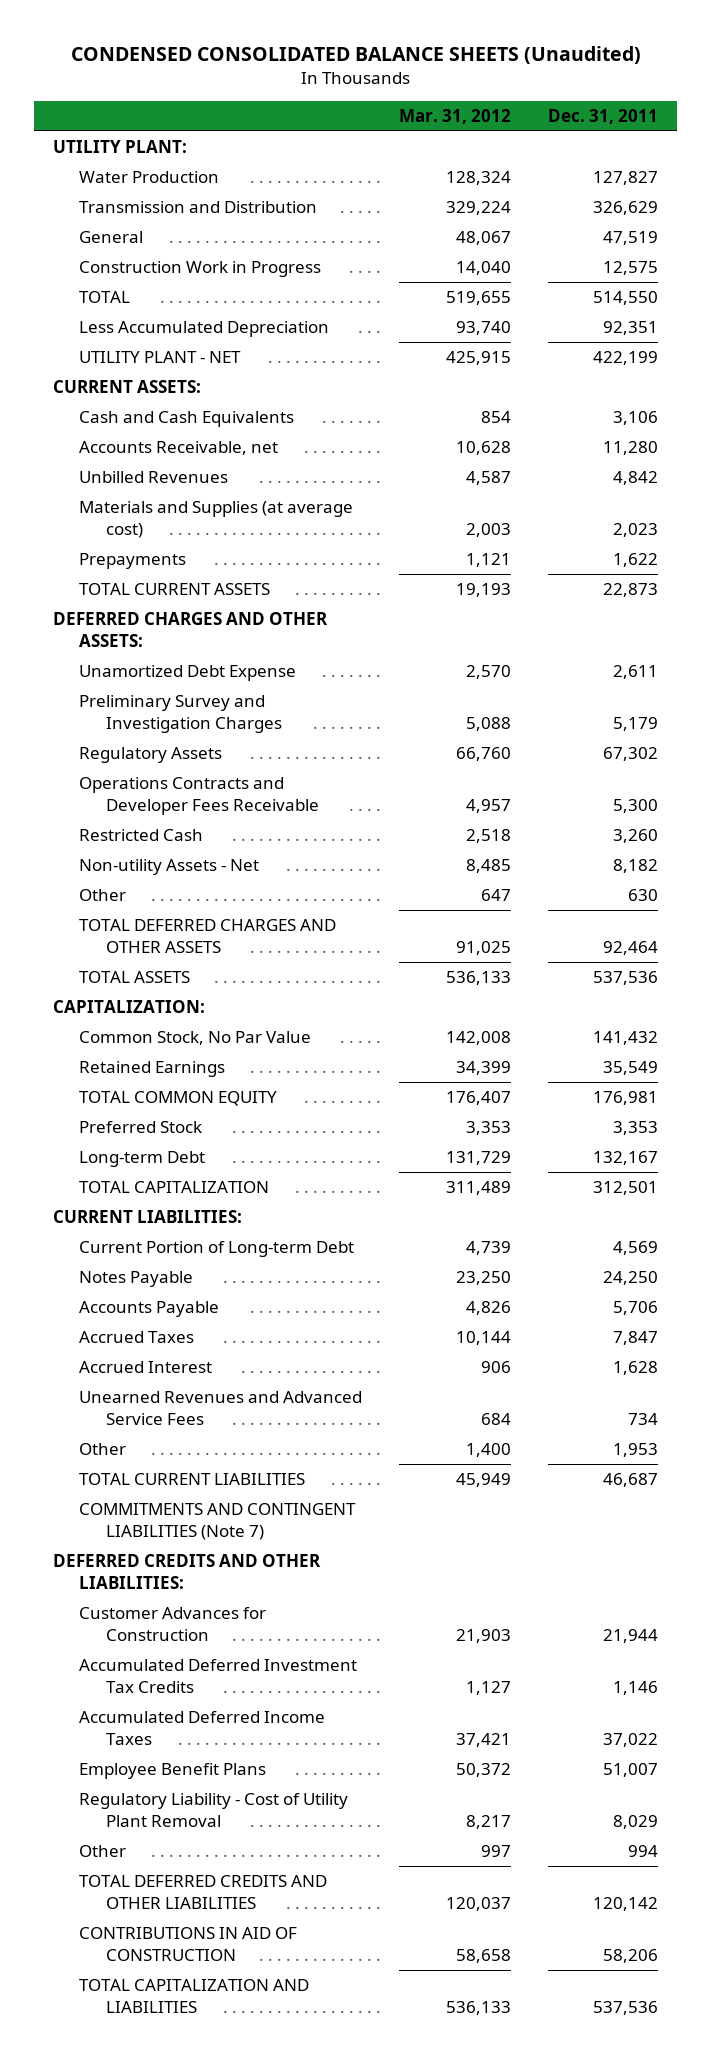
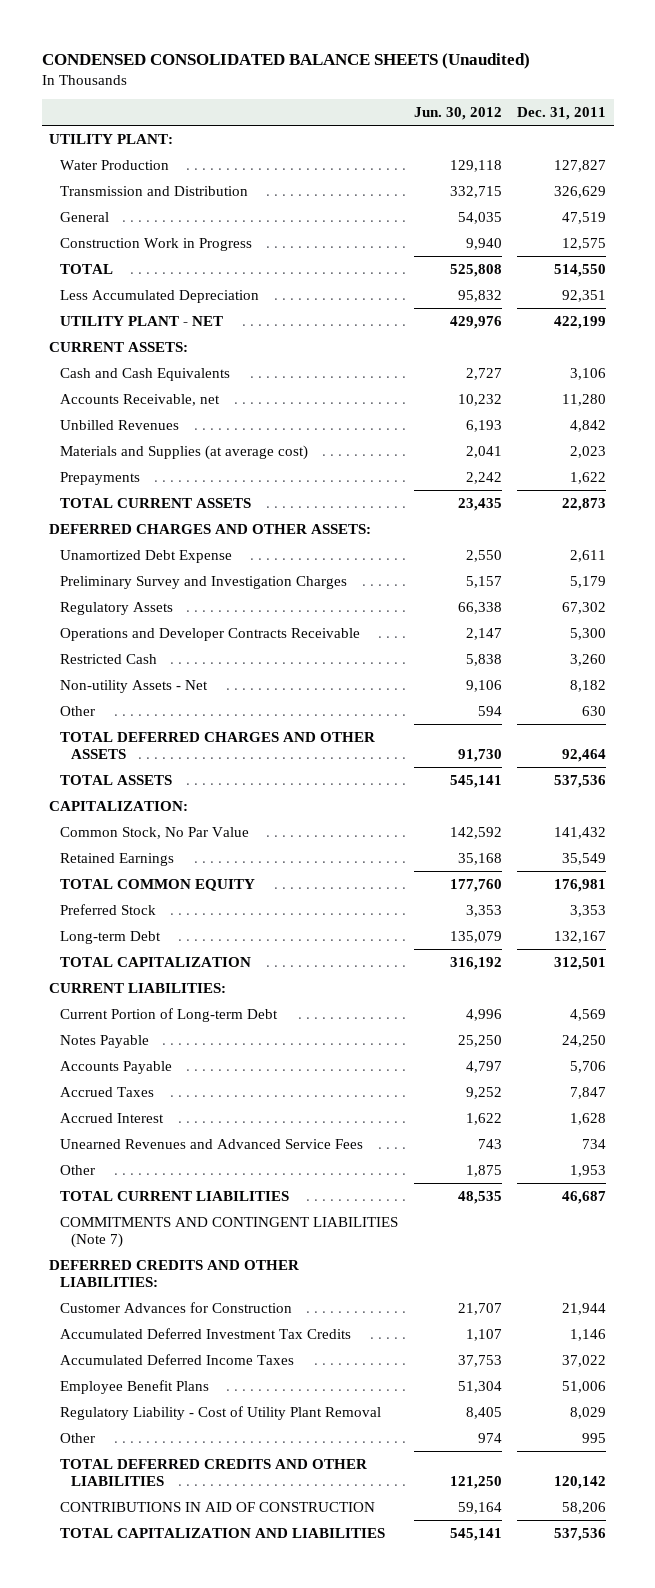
[399,108,512,124] Mar. 31, 2012 -> none
none -> [413,107,502,121] Jun. 30, 2012
[79,777,319,816] Operations Contracts and Developer Fees Receivable -> [60,627,361,641] Operations and Developer Contracts Receivable
[603,1763,659,1778] 51,007 -> [562,1380,607,1393] 51,006
[628,1845,659,1858] 994 -> [582,1432,607,1443] 995

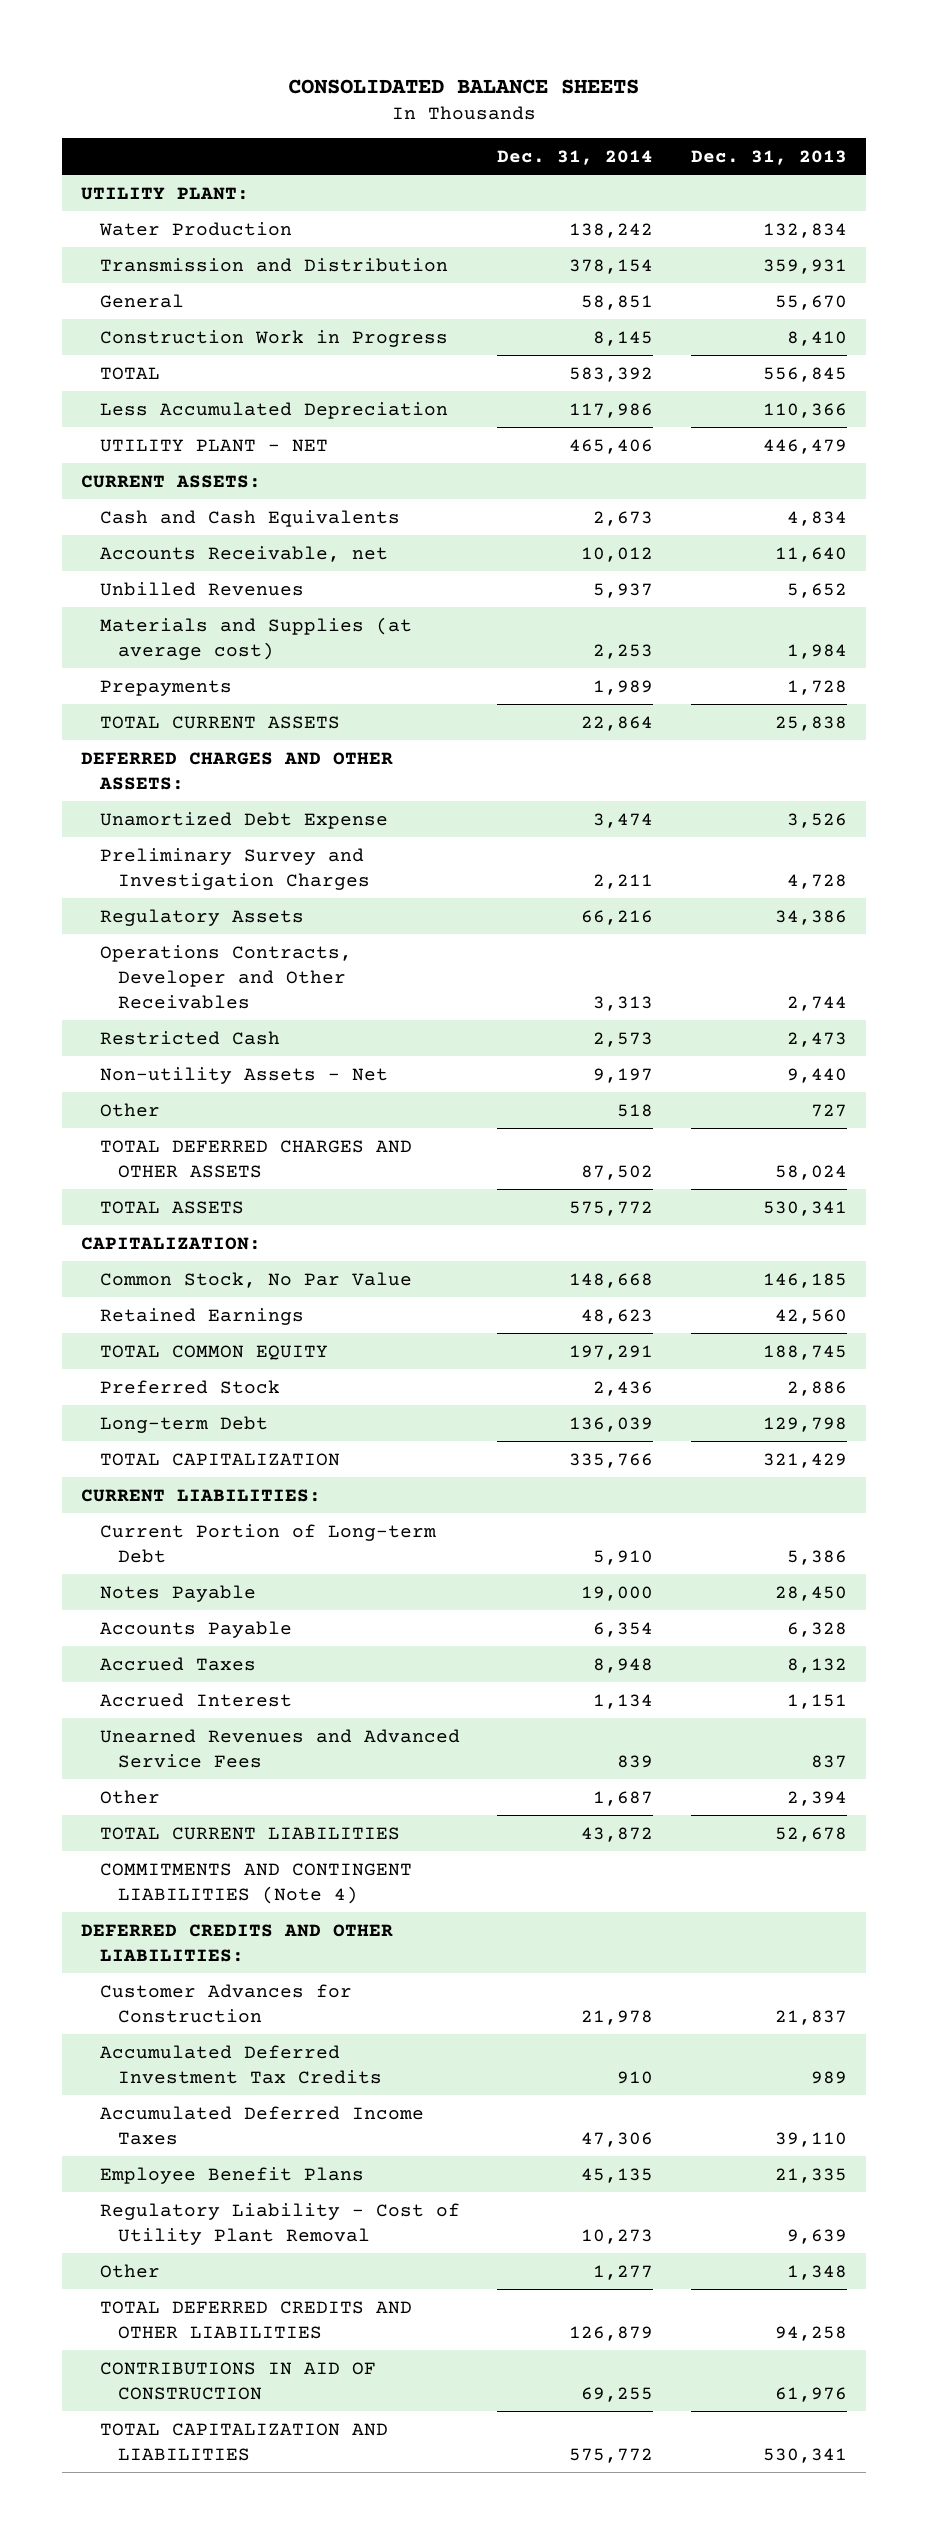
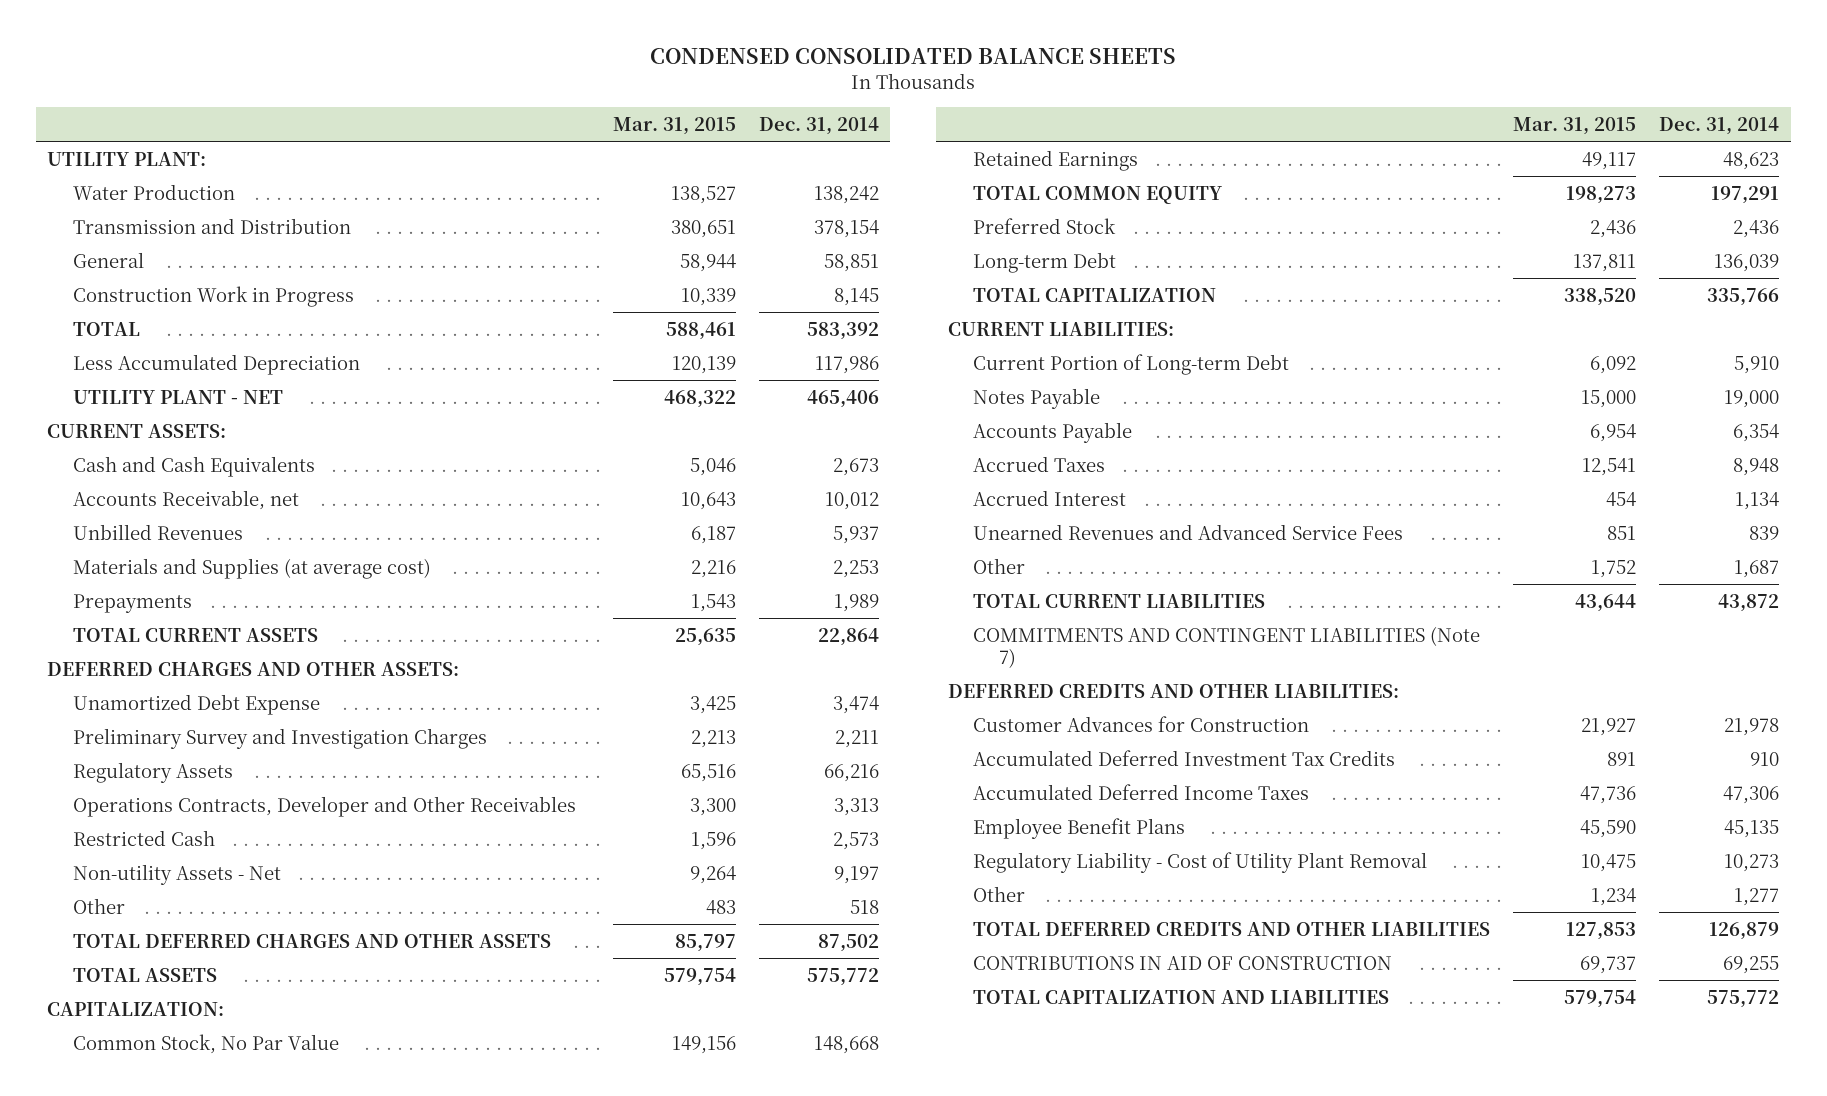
[288,78,640,94] CONSOLIDATED BALANCE SHEETS -> [650,48,1177,65] CONDENSED CONSOLIDATED BALANCE SHEETS
[690,149,847,165] Dec. 31, 2013 -> none
none -> [612,116,736,135] Mar. 31, 2015
[99,1862,412,1904] COMMITMENTS AND CONTINGENT LIABILITIES (Note 4) -> [973,625,1481,668] COMMITMENTS AND CONTINGENT LIABILITIES (Note 7)

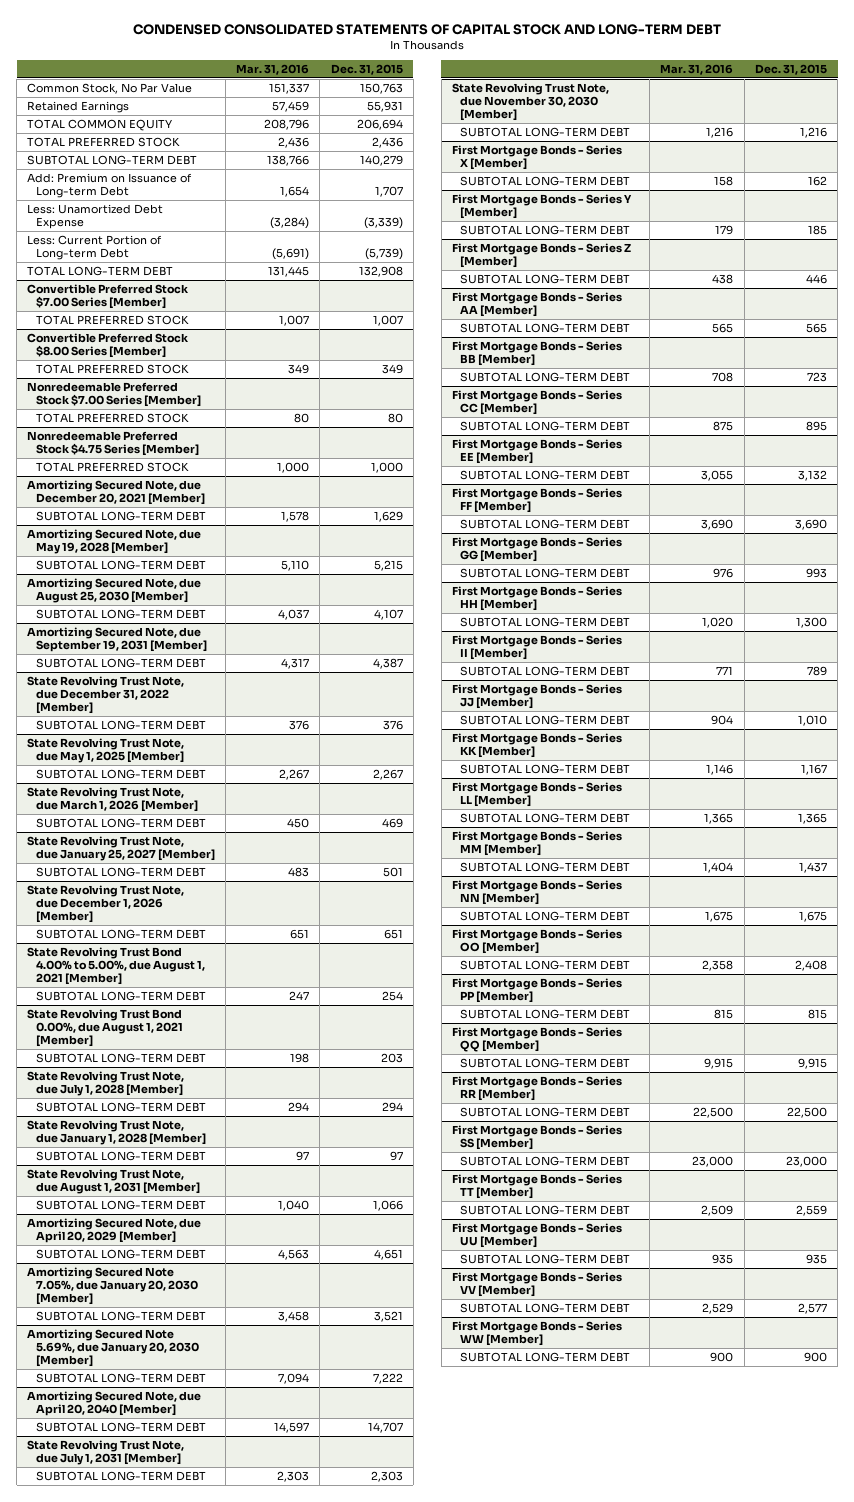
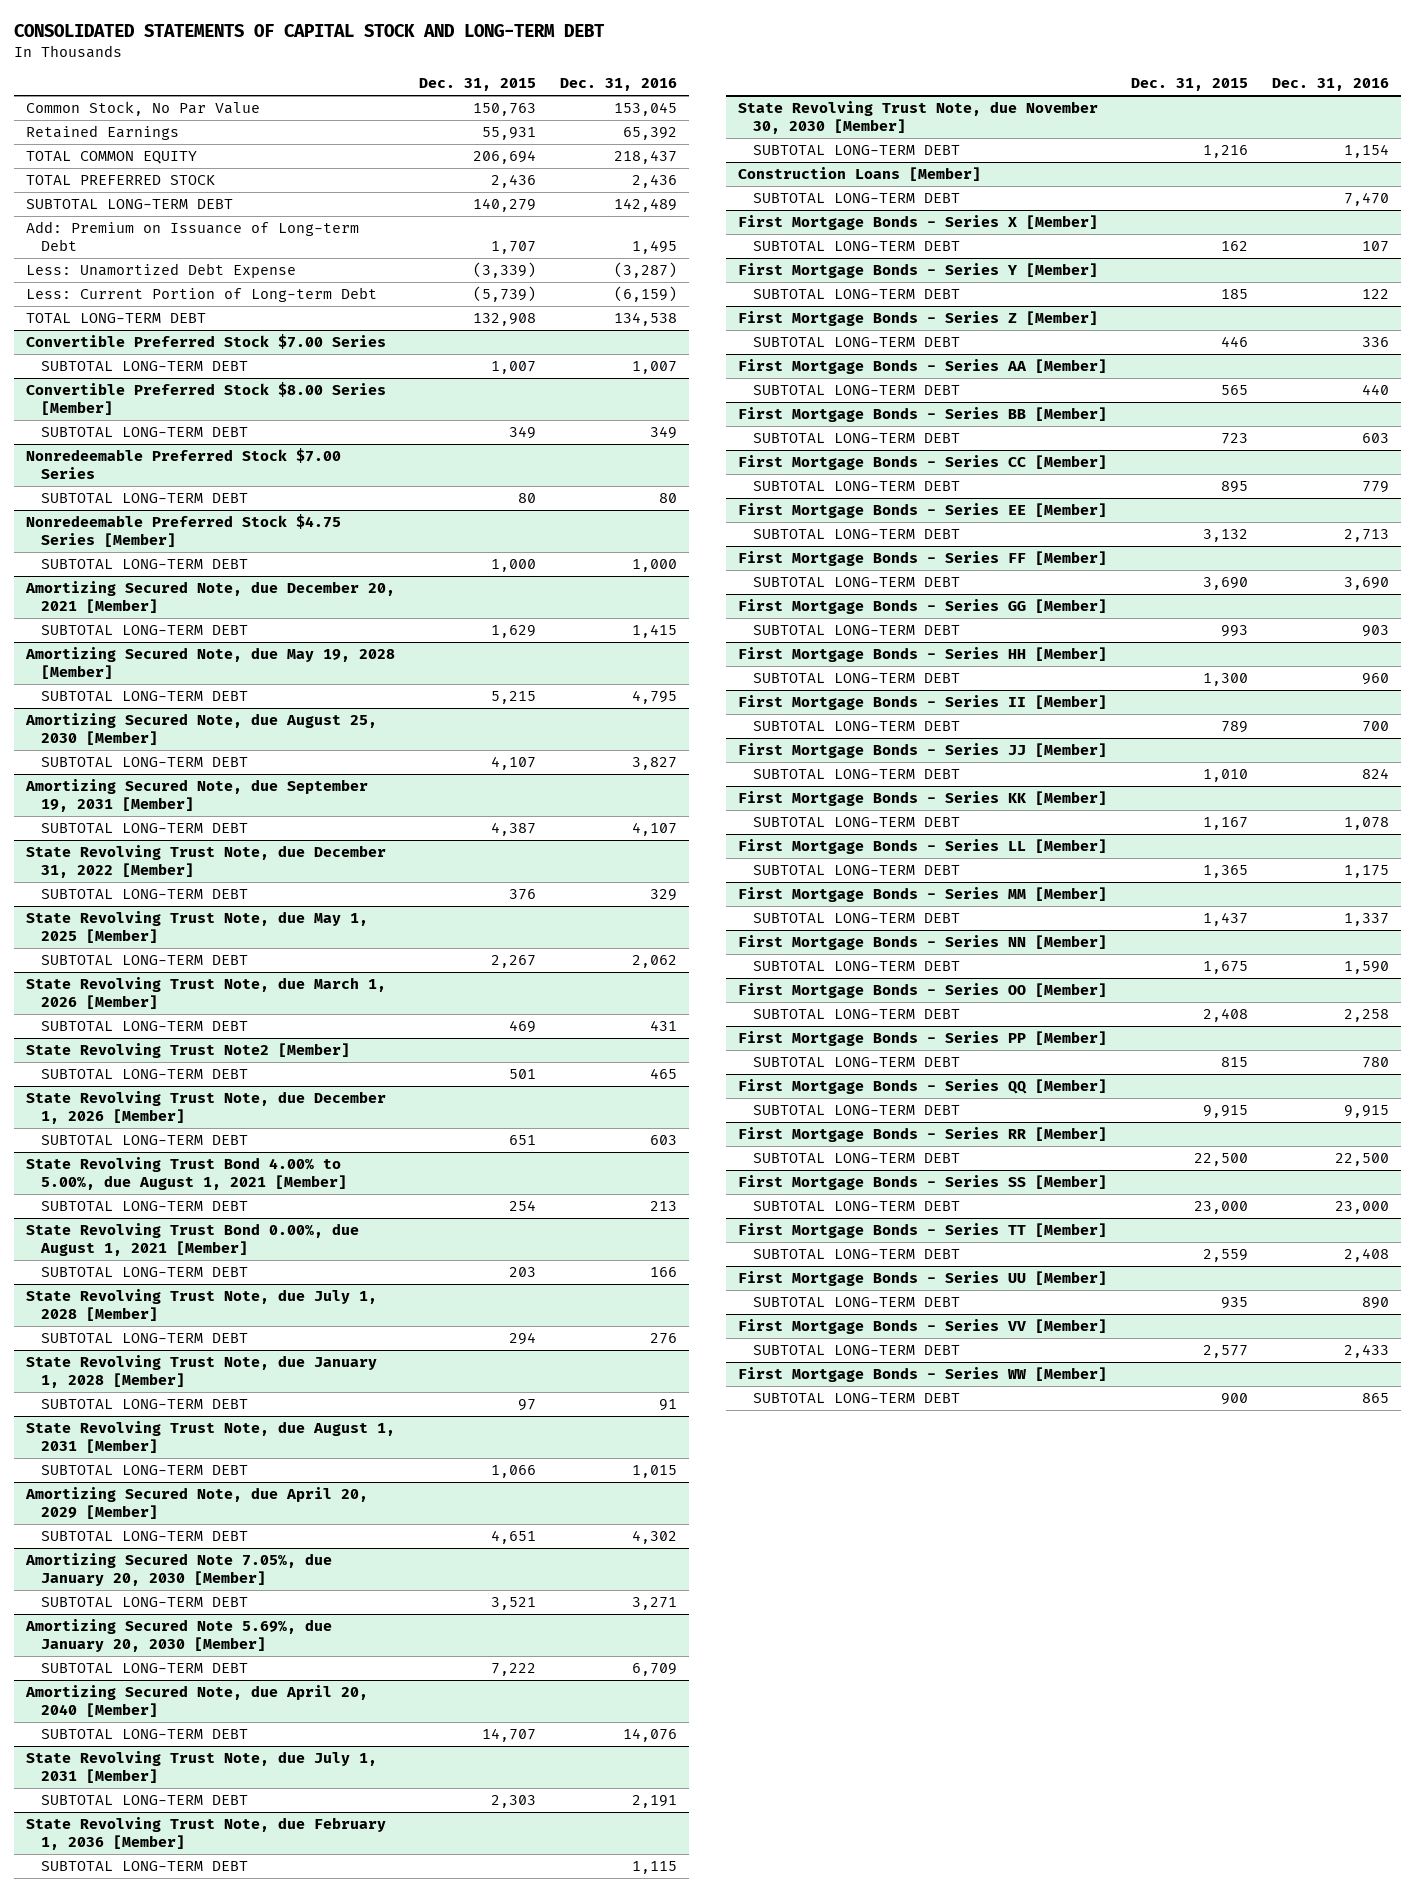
[133,23,722,35] CONDENSED CONSOLIDATED STATEMENTS OF CAPITAL STOCK AND LONG-TERM DEBT -> [14,23,606,37] CONSOLIDATED STATEMENTS OF CAPITAL STOCK AND LONG-TERM DEBT
[236,64,310,76] Mar. 31, 2016 -> none
none -> [560,78,678,92] Dec. 31, 2016
[35,315,189,326] TOTAL PREFERRED STOCK -> none
[27,284,190,310] Convertible Preferred Stock $7.00 Series [Member] -> [26,334,387,350] Convertible Preferred Stock $7.00 Series
none -> [41,361,249,372] SUBTOTAL LONG-TERM DEBT
[35,413,189,424] TOTAL PREFERRED STOCK -> none
[35,364,189,375] TOTAL PREFERRED STOCK -> [41,427,249,438] SUBTOTAL LONG-TERM DEBT
[27,382,201,408] Nonredeemable Preferred Stock $7.00 Series [Member] -> [26,448,342,479] Nonredeemable Preferred Stock $7.00 Series
none -> [41,493,249,504] SUBTOTAL LONG-TERM DEBT
[35,462,189,473] TOTAL PREFERRED STOCK -> none
none -> [41,559,249,570] SUBTOTAL LONG-TERM DEBT
[27,836,215,862] State Revolving Trust Note, due January 25, 2027 [Member] -> [26,1043,351,1059] State Revolving Trust Note2 [Member]
none -> [26,1817,387,1850] State Revolving Trust Note, due February 1, 2036 [Member]
none -> [41,1861,249,1872] SUBTOTAL LONG-TERM DEBT
none -> [737,167,981,182] Construction Loans [Member]
none -> [753,193,961,204] SUBTOTAL LONG-TERM DEBT

